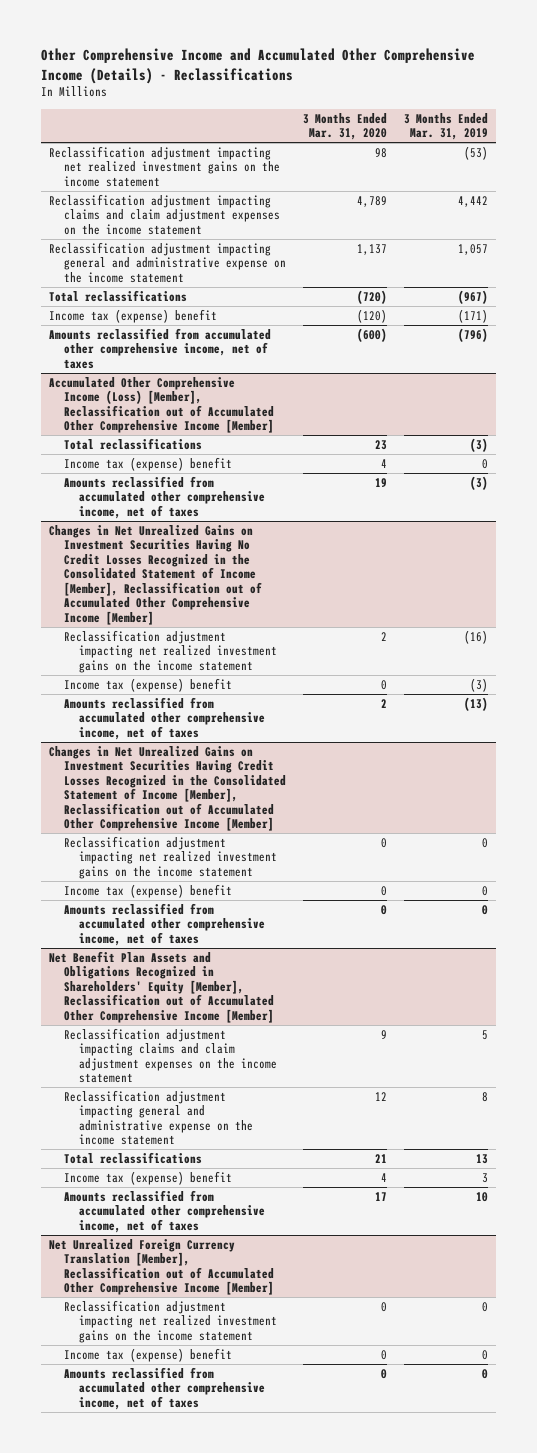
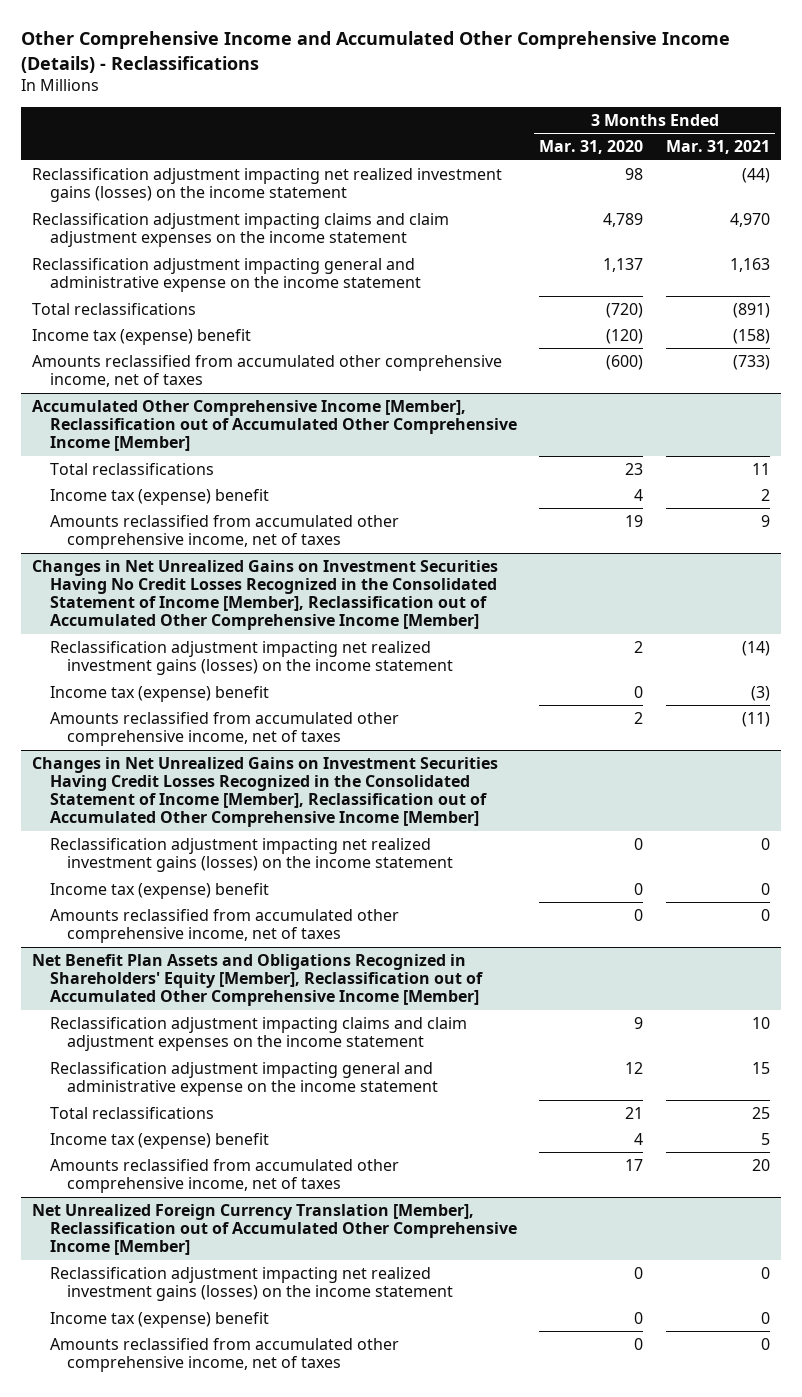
[403,112,488,141] 3 Months Ended Mar. 31, 2019 -> none
none -> [665,140,770,155] Mar. 31, 2021
[49,145,281,187] Reclassification adjustment impacting net realized investment gains on the income statement -> [32,167,503,203] Reclassification adjustment impacting net realized investment gains (losses) on the income statement
[49,376,275,434] Accumulated Other Comprehensive Income (Loss) [Member], Reclassification out of Accumulated Other Comprehensive Income [Member] -> [32,399,517,452] Accumulated Other Comprehensive Income [Member], Reclassification out of Accumulated Other Comprehensive Income [Member]
[64,629,278,673] Reclassification adjustment impacting net realized investment gains on the income statement -> [49,640,454,676] Reclassification adjustment impacting net realized investment gains (losses) on the income statement
[64,835,278,879] Reclassification adjustment impacting net realized investment gains on the income statement -> [49,837,454,873] Reclassification adjustment impacting net realized investment gains (losses) on the income statement
[64,1299,278,1343] Reclassification adjustment impacting net realized investment gains on the income statement -> [49,1266,454,1302] Reclassification adjustment impacting net realized investment gains (losses) on the income statement

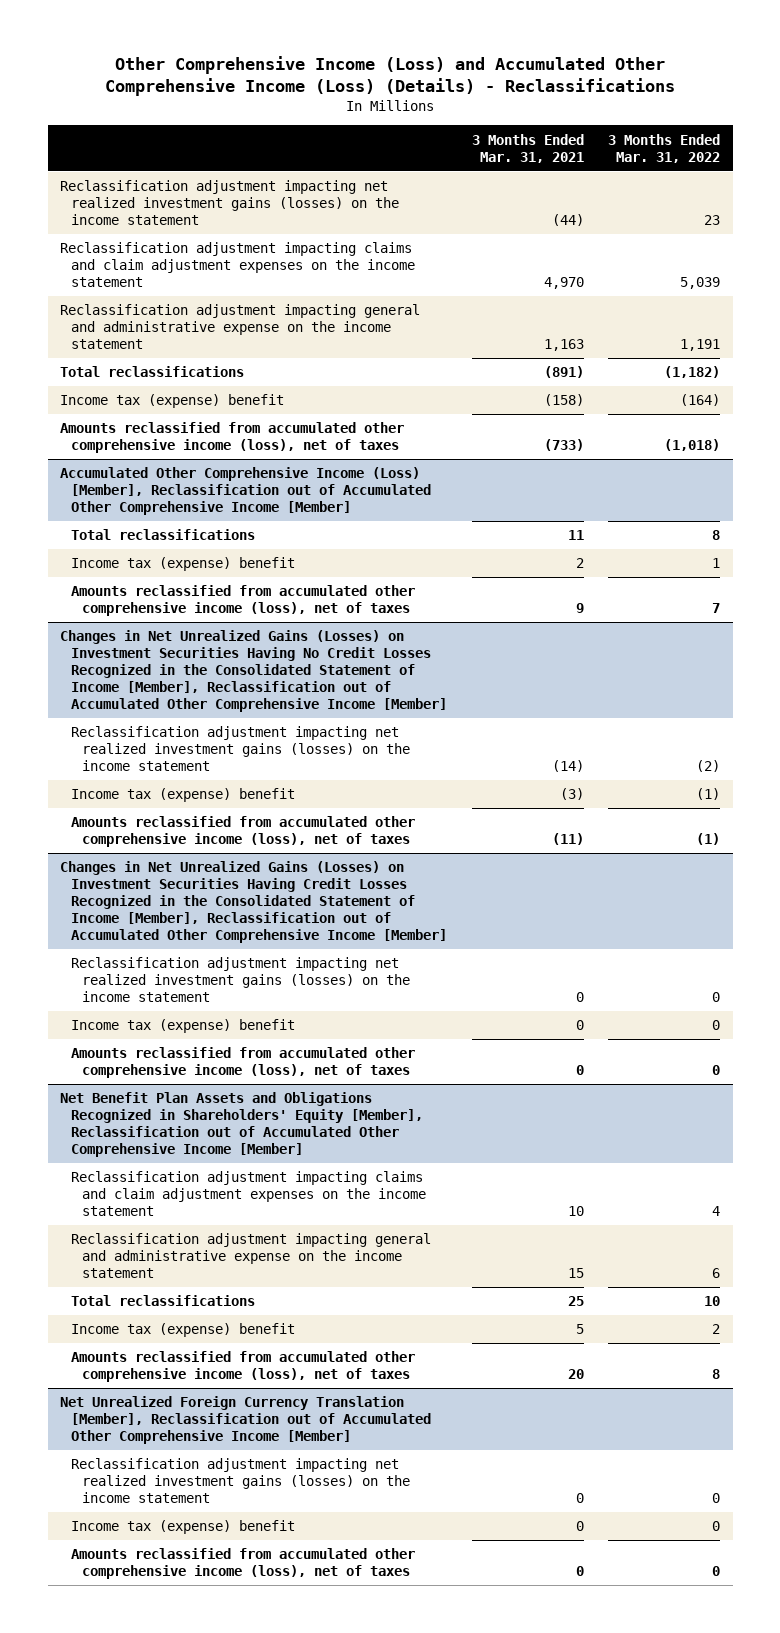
[20,31,730,73] Other Comprehensive Income and Accumulated Other Comprehensive Income (Details) - Reclassifications -> [105,55,676,96] Other Comprehensive Income (Loss) and Accumulated Other Comprehensive Income (Loss) (Details) - Reclassifications
[539,140,644,155] Mar. 31, 2020 -> none
none -> [608,133,721,163] 3 Months Ended Mar. 31, 2022
[32,354,503,388] Amounts reclassified from accumulated other comprehensive income, net of taxes -> [60,422,405,454] Amounts reclassified from accumulated other comprehensive income (loss), net of taxes
[32,399,517,452] Accumulated Other Comprehensive Income [Member], Reclassification out of Accumulated Other Comprehensive Income [Member] -> [60,467,431,516] Accumulated Other Comprehensive Income (Loss) [Member], Reclassification out of Accumulated Other Comprehensive Income [Member]
[49,514,399,550] Amounts reclassified from accumulated other comprehensive income, net of taxes -> [70,585,415,617] Amounts reclassified from accumulated other comprehensive income (loss), net of taxes
[32,559,499,631] Changes in Net Unrealized Gains on Investment Securities Having No Credit Losses Recognized in the Consolidated Statement of Income [Member], Reclassification out of Accumulated Other Comprehensive Income [Member] -> [60,630,447,713] Changes in Net Unrealized Gains (Losses) on Investment Securities Having No Credit Losses Recognized in the Consolidated Statement of Income [Member], Reclassification out of Accumulated Other Comprehensive Income [Member]
[49,711,399,747] Amounts reclassified from accumulated other comprehensive income, net of taxes -> [70,816,415,848] Amounts reclassified from accumulated other comprehensive income (loss), net of taxes
[32,756,499,828] Changes in Net Unrealized Gains on Investment Securities Having Credit Losses Recognized in the Consolidated Statement of Income [Member], Reclassification out of Accumulated Other Comprehensive Income [Member] -> [60,861,447,944] Changes in Net Unrealized Gains (Losses) on Investment Securities Having Credit Losses Recognized in the Consolidated Statement of Income [Member], Reclassification out of Accumulated Other Comprehensive Income [Member]
[49,908,399,944] Amounts reclassified from accumulated other comprehensive income, net of taxes -> [70,1047,415,1079] Amounts reclassified from accumulated other comprehensive income (loss), net of taxes
[49,1158,399,1194] Amounts reclassified from accumulated other comprehensive income, net of taxes -> [70,1351,415,1383] Amounts reclassified from accumulated other comprehensive income (loss), net of taxes
[49,1337,399,1373] Amounts reclassified from accumulated other comprehensive income, net of taxes -> [70,1548,415,1580] Amounts reclassified from accumulated other comprehensive income (loss), net of taxes

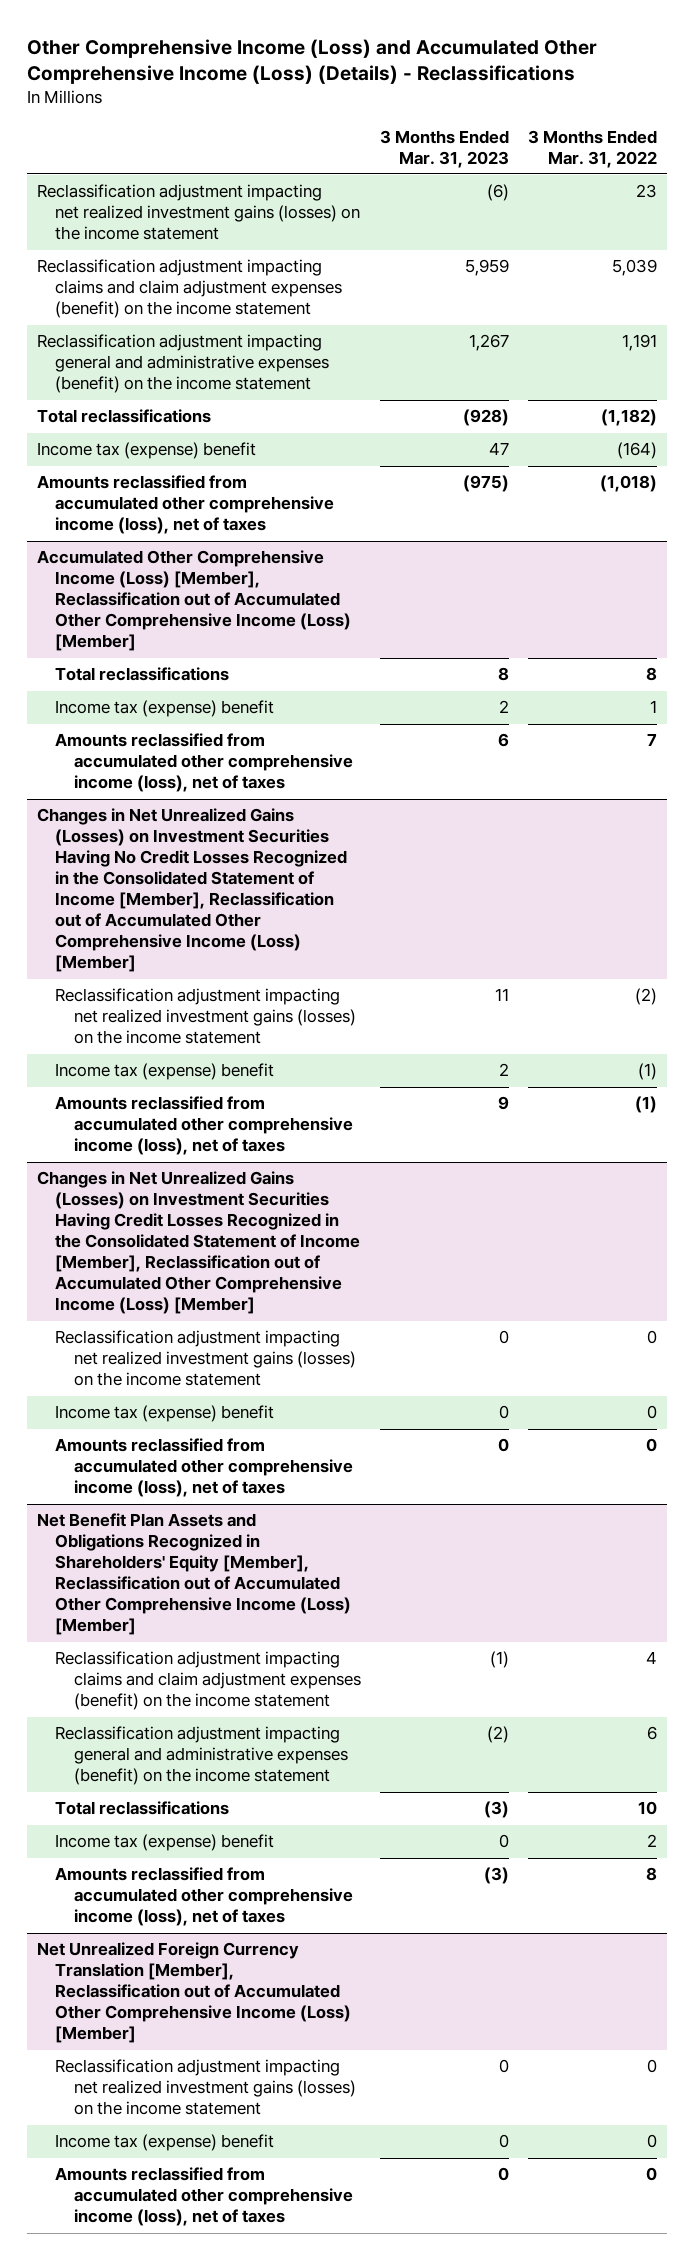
[471,133,584,163] 3 Months Ended Mar. 31, 2021 -> none
none -> [380,129,510,168] 3 Months Ended Mar. 31, 2023
[60,242,415,288] Reclassification adjustment impacting claims and claim adjustment expenses on the income statement -> [36,259,343,319] Reclassification adjustment impacting claims and claim adjustment expenses (benefit) on the income statement
[60,304,421,350] Reclassification adjustment impacting general and administrative expense on the income statement -> [36,334,330,394] Reclassification adjustment impacting general and administrative expenses (benefit) on the income statement
[60,467,431,516] Accumulated Other Comprehensive Income (Loss) [Member], Reclassification out of Accumulated Other Comprehensive Income [Member] -> [36,550,352,652] Accumulated Other Comprehensive Income (Loss) [Member], Reclassification out of Accumulated Other Comprehensive Income (Loss) [Member]
[60,630,447,713] Changes in Net Unrealized Gains (Losses) on Investment Securities Having No Credit Losses Recognized in the Consolidated Statement of Income [Member], Reclassification out of Accumulated Other Comprehensive Income [Member] -> [36,808,348,973] Changes in Net Unrealized Gains (Losses) on Investment Securities Having No Credit Losses Recognized in the Consolidated Statement of Income [Member], Reclassification out of Accumulated Other Comprehensive Income (Loss) [Member]
[60,861,447,944] Changes in Net Unrealized Gains (Losses) on Investment Securities Having Credit Losses Recognized in the Consolidated Statement of Income [Member], Reclassification out of Accumulated Other Comprehensive Income [Member] -> [36,1171,361,1315] Changes in Net Unrealized Gains (Losses) on Investment Securities Having Credit Losses Recognized in the Consolidated Statement of Income [Member], Reclassification out of Accumulated Other Comprehensive Income (Loss) [Member]
[60,1092,423,1158] Net Benefit Plan Assets and Obligations Recognized in Shareholders' Equity [Member], Reclassification out of Accumulated Other Comprehensive Income [Member] -> [36,1513,352,1636] Net Benefit Plan Assets and Obligations Recognized in Shareholders' Equity [Member], Reclassification out of Accumulated Other Comprehensive Income (Loss) [Member]
[70,1171,426,1217] Reclassification adjustment impacting claims and claim adjustment expenses on the income statement -> [55,1651,362,1711] Reclassification adjustment impacting claims and claim adjustment expenses (benefit) on the income statement
[70,1233,431,1279] Reclassification adjustment impacting general and administrative expense on the income statement -> [55,1726,349,1786] Reclassification adjustment impacting general and administrative expenses (benefit) on the income statement
[60,1396,431,1445] Net Unrealized Foreign Currency Translation [Member], Reclassification out of Accumulated Other Comprehensive Income [Member] -> [36,1942,352,2044] Net Unrealized Foreign Currency Translation [Member], Reclassification out of Accumulated Other Comprehensive Income (Loss) [Member]

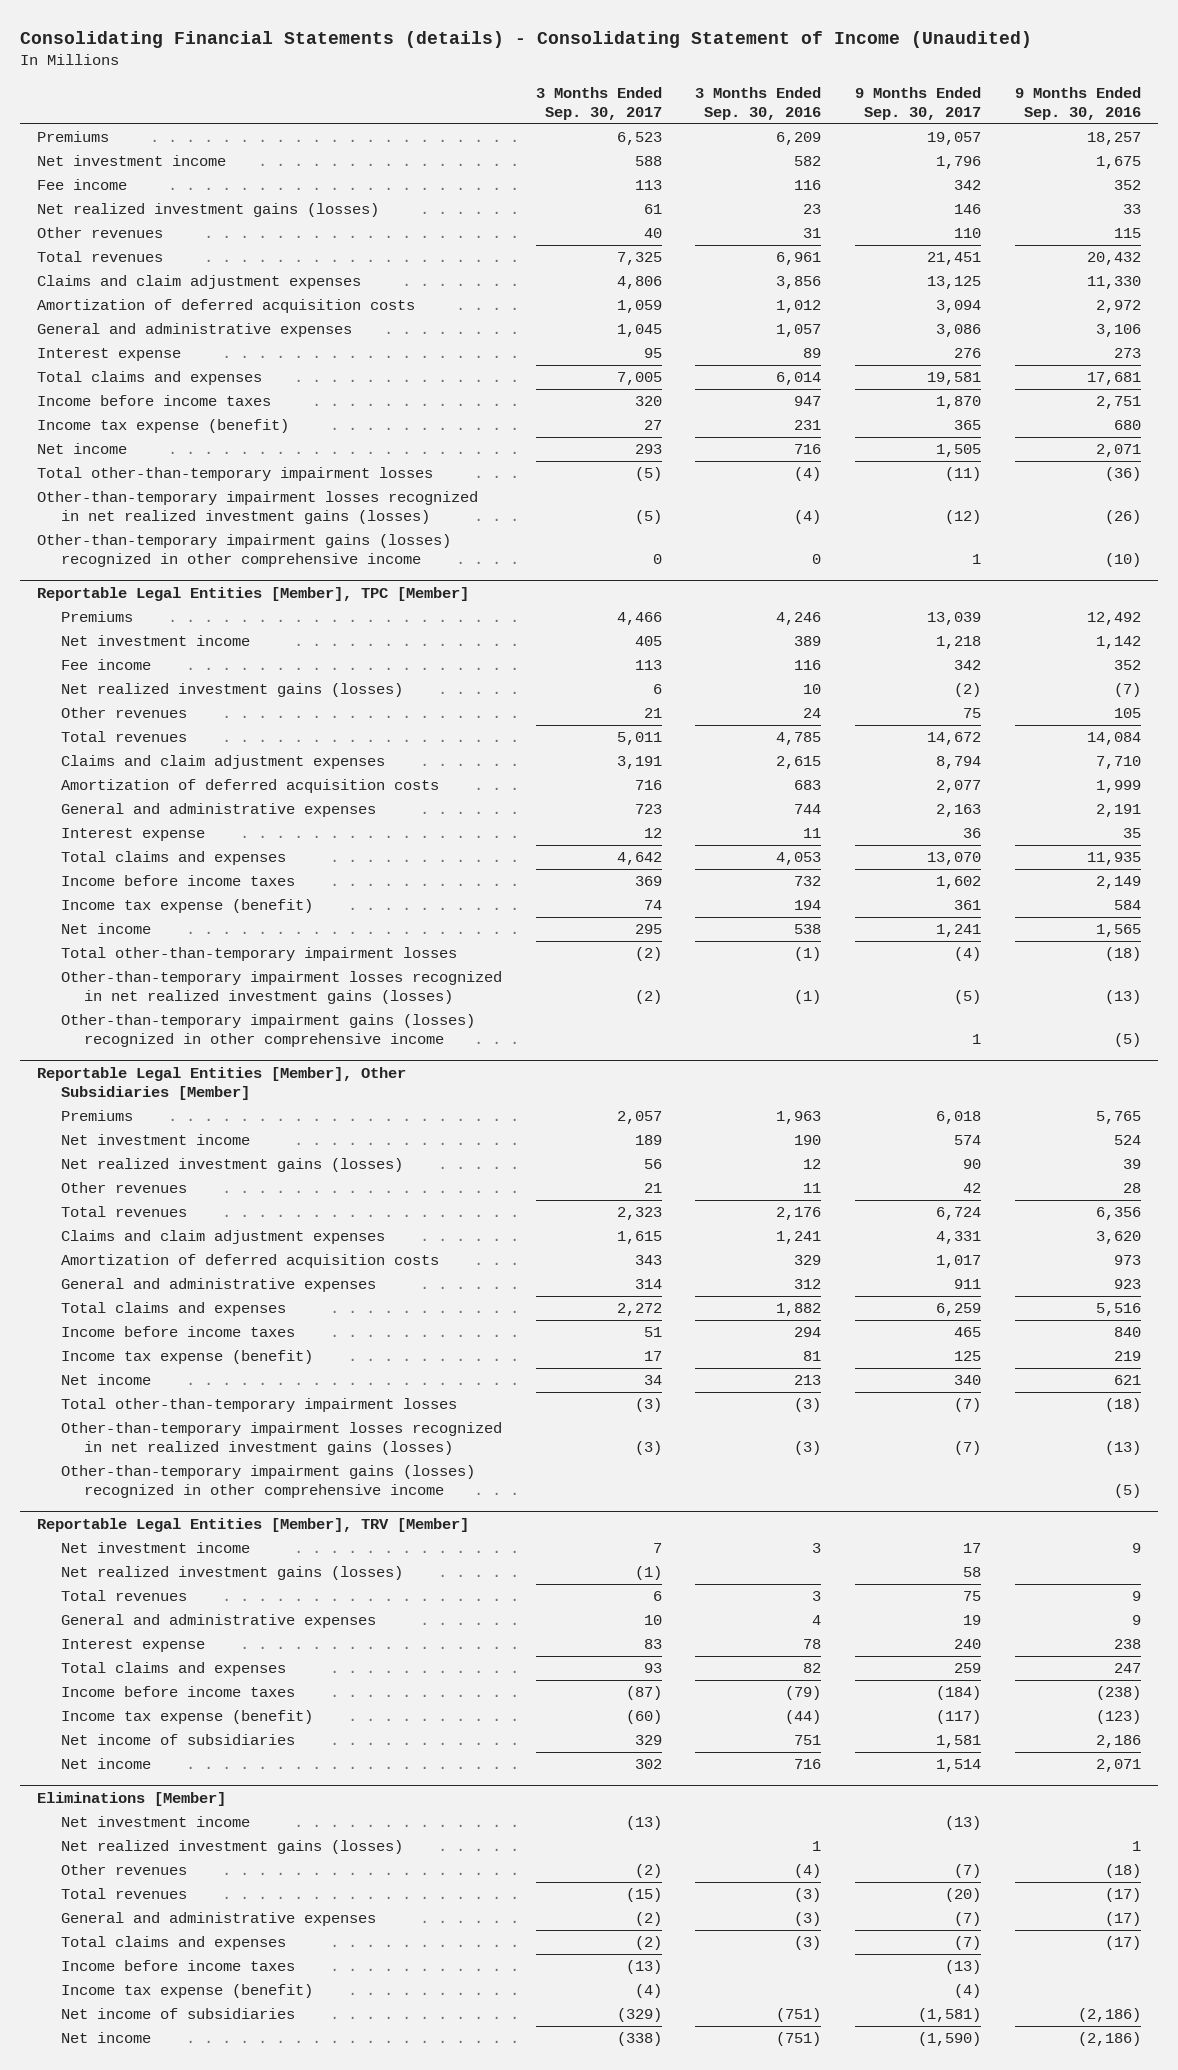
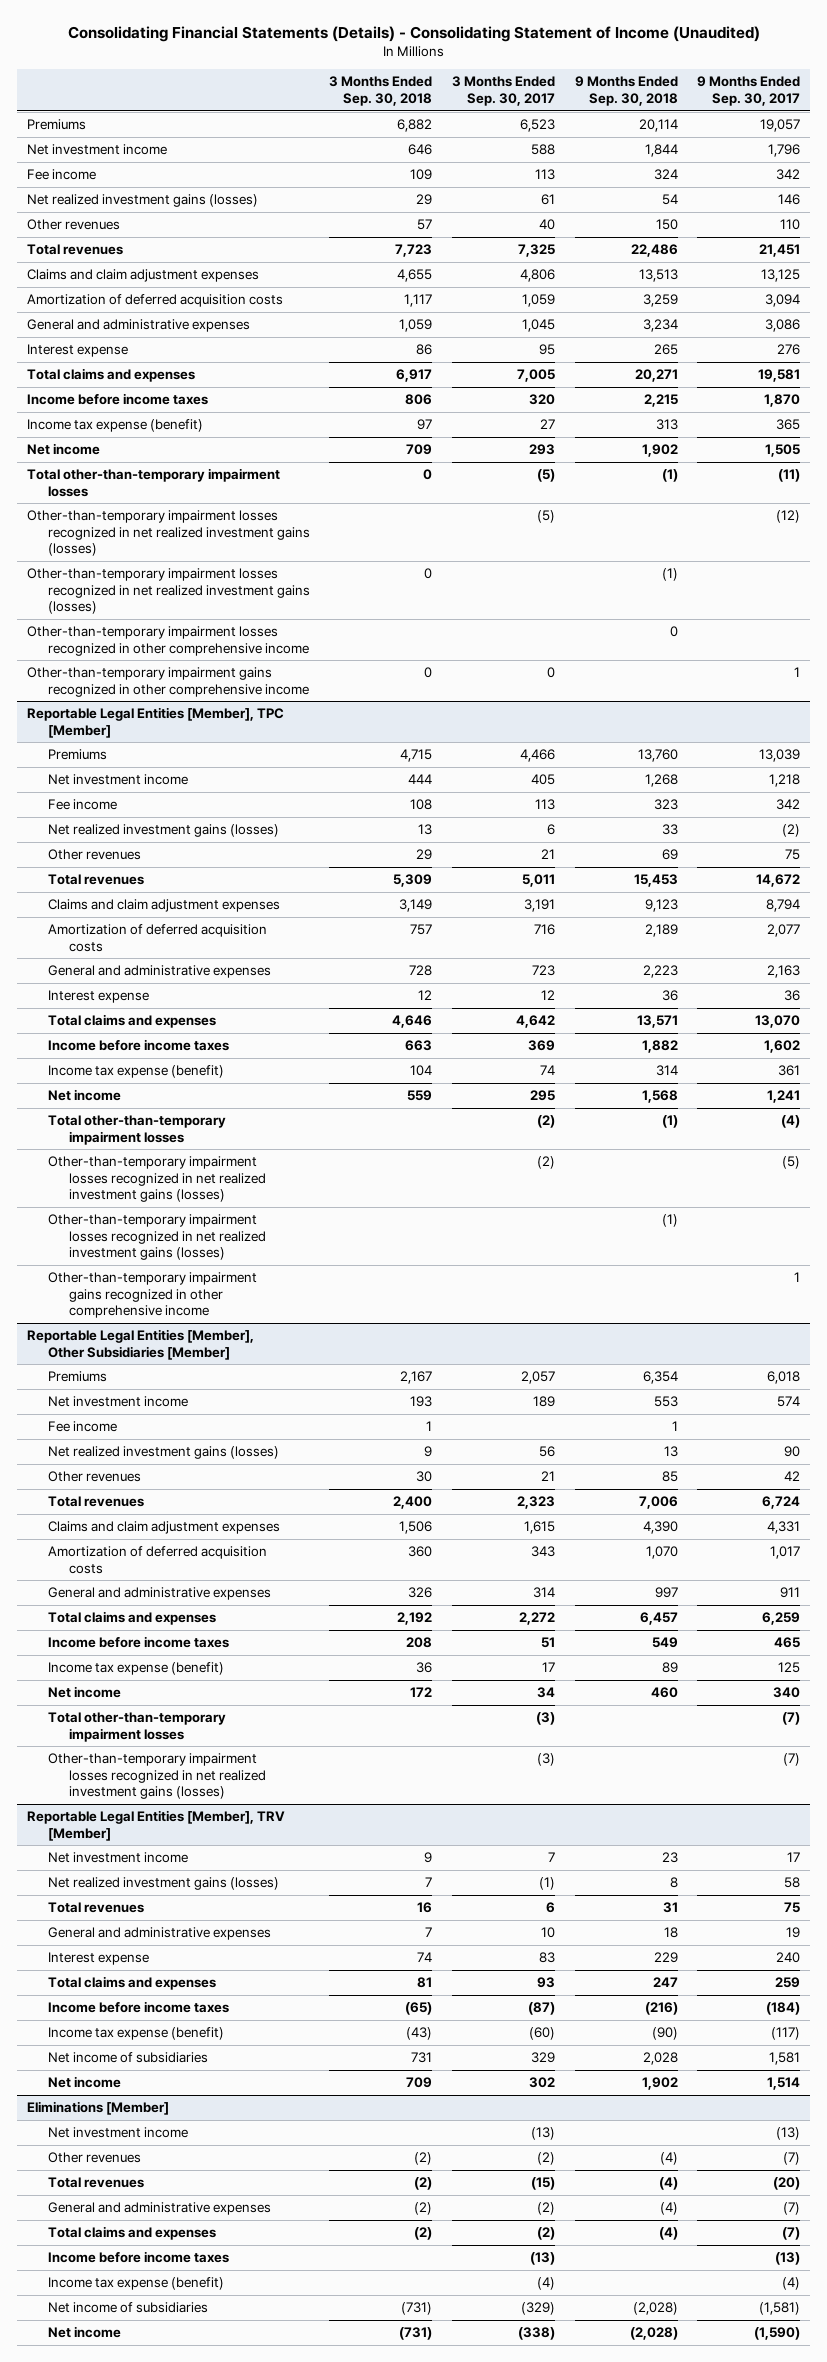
[19,30,1032,48] Consolidating Financial Statements (details) - Consolidating Statement of Income (Unaudited) -> [67,25,760,42] Consolidating Financial Statements (Details) - Consolidating Statement of Income (Unaudited)
[695,86,822,120] 3 Months Ended Sep. 30, 2016 -> none
[1015,86,1142,120] 9 Months Ended Sep. 30, 2016 -> none
none -> [329,76,433,106] 3 Months Ended Sep. 30, 2018
none -> [574,76,678,106] 9 Months Ended Sep. 30, 2018
none -> [26,568,310,614] Other-than-temporary impairment losses recognized in net realized investment gains (losses)
none -> [26,626,309,656] Other-than-temporary impairment losses recognized in other comprehensive income
[36,534,451,568] Other-than-temporary impairment gains (losses) recognized in other comprehensive income -> [26,667,309,697] Other-than-temporary impairment gains recognized in other comprehensive income
none -> [47,1214,266,1260] Other-than-temporary impairment losses recognized in net realized investment gains (losses)
[60,1014,475,1048] Other-than-temporary impairment gains (losses) recognized in other comprehensive income -> [47,1272,257,1318] Other-than-temporary impairment gains recognized in other comprehensive income
none -> [47,1421,117,1433] Fee income
[60,1465,475,1499] Other-than-temporary impairment gains (losses) recognized in other comprehensive income -> none
[60,1840,403,1855] Net realized investment gains (losses) -> none

